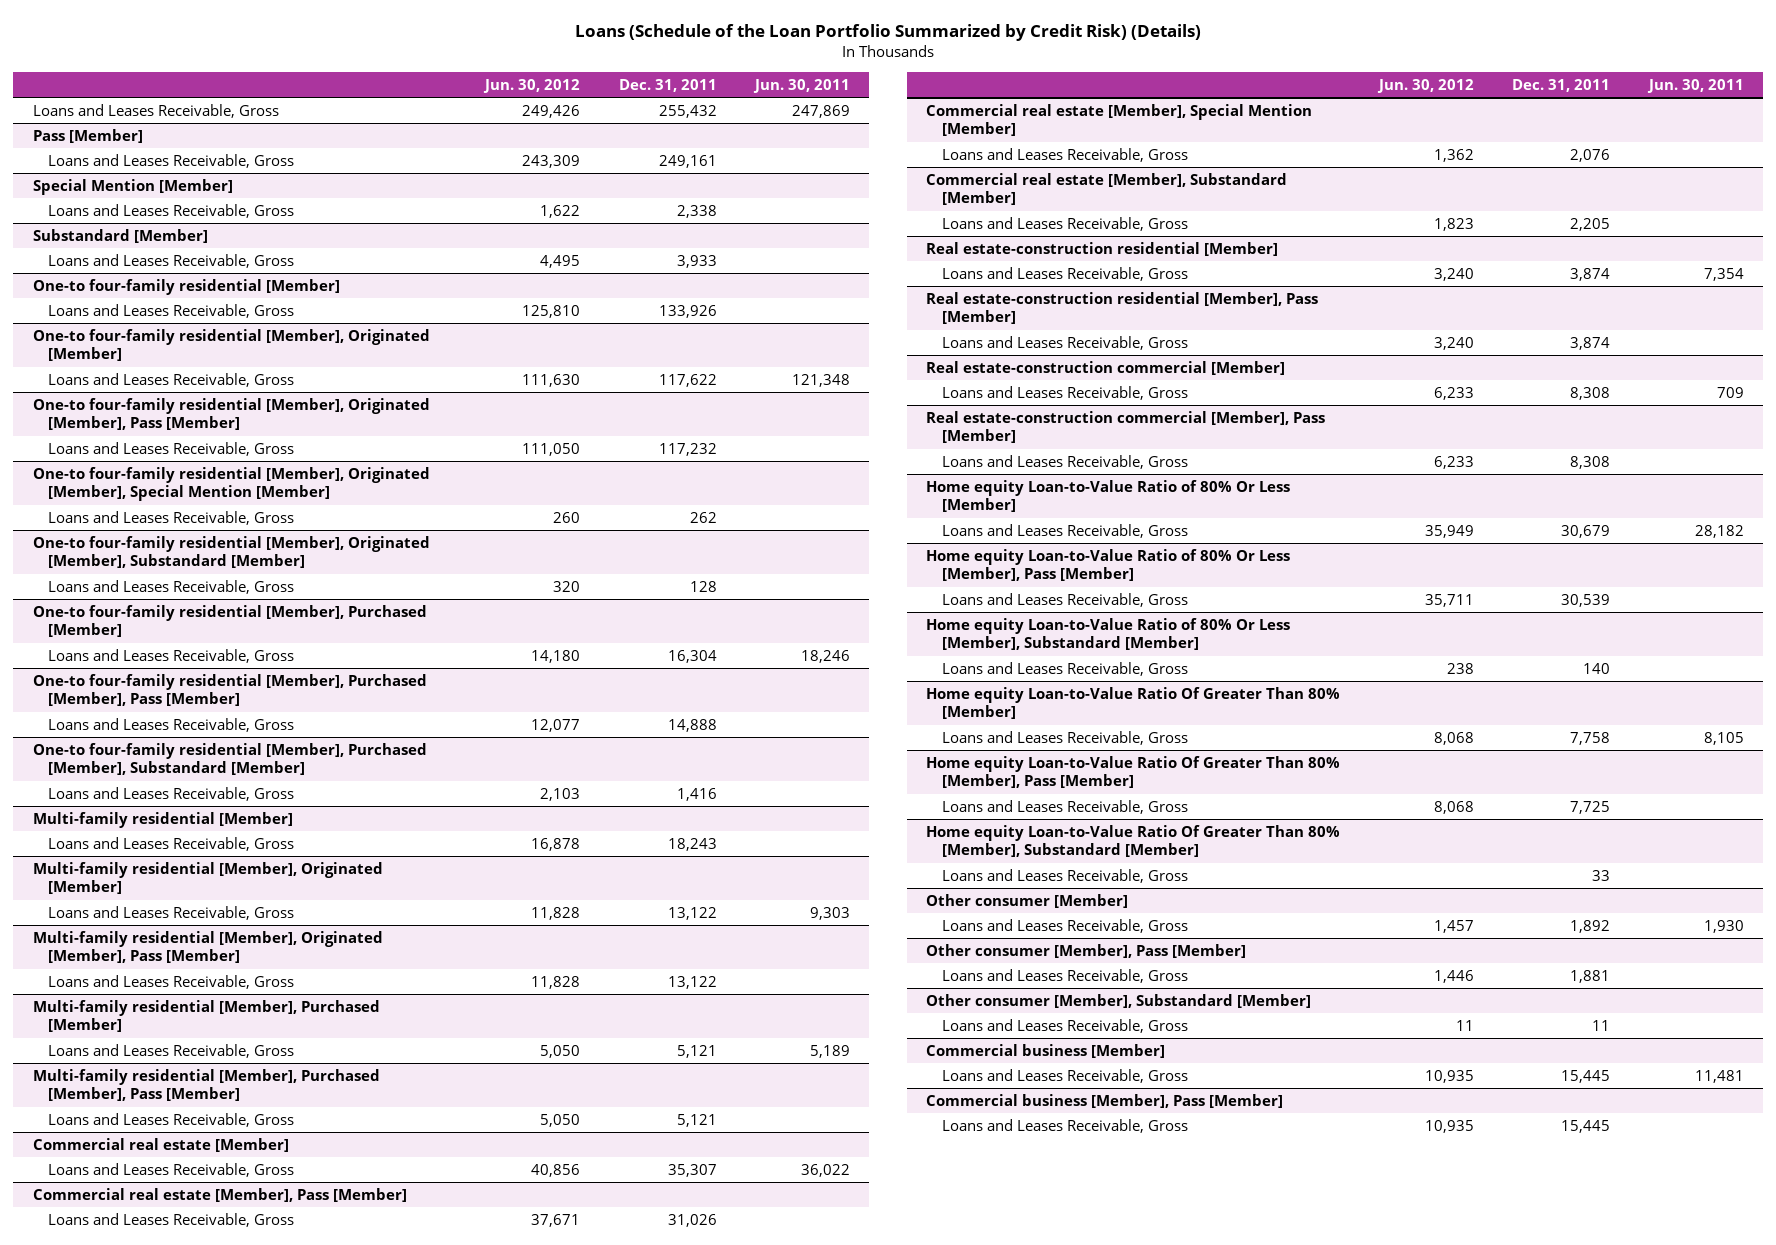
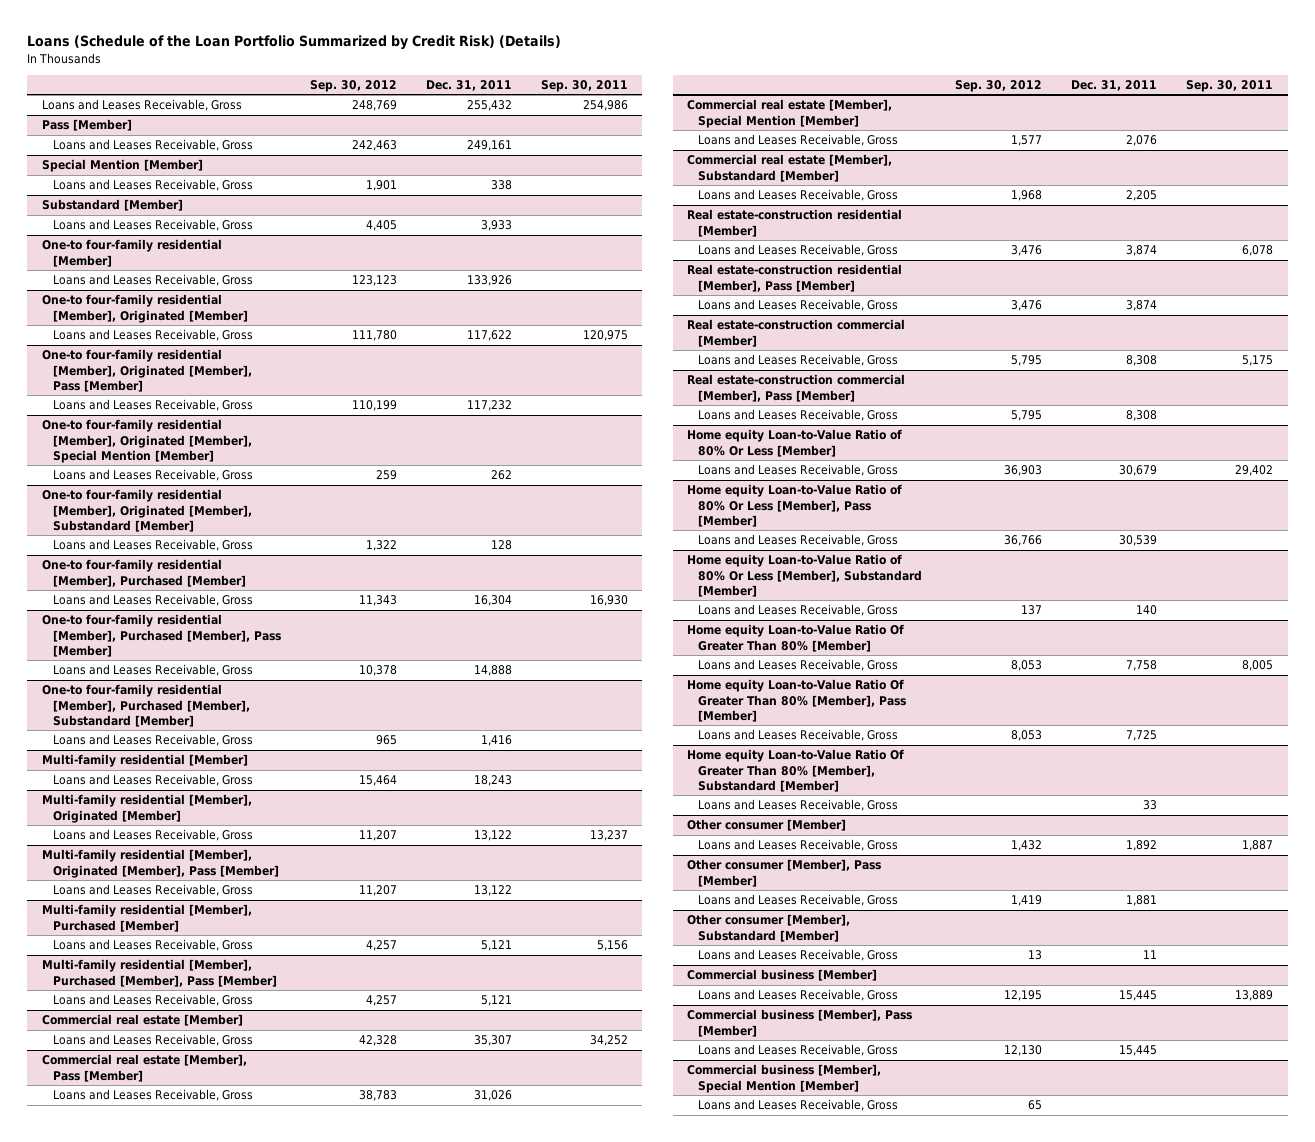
[483,78,581,93] Jun. 30, 2012 -> none
[753,78,851,93] Jun. 30, 2011 -> none
none -> [309,79,397,92] Sep. 30, 2012
none -> [540,79,628,92] Sep. 30, 2011
[676,204,717,218] 2,338 -> [490,180,512,191] 338
none -> [687,1064,882,1093] Commercial business [Member], Special Mention [Member]
none -> [698,1099,899,1112] Loans and Leases Receivable, Gross

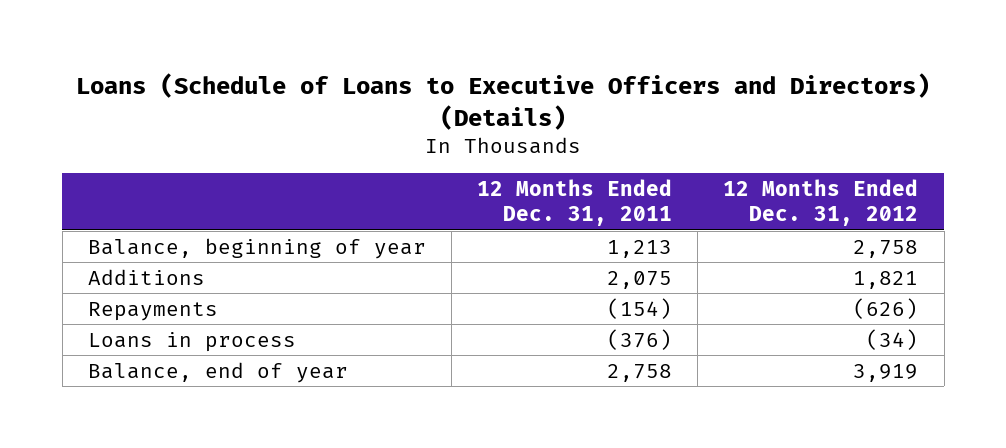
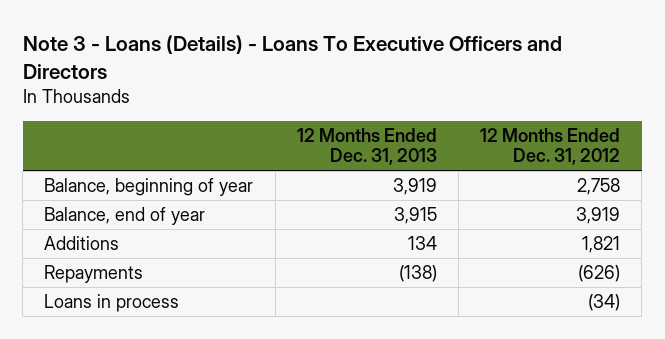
[76,72,931,130] Loans (Schedule of Loans to Executive Officers and Directors) (Details) -> [22,34,562,79] Note 3 - Loans (Details) - Loans To Executive Officers and Directors
[477,179,673,227] 12 Months Ended Dec. 31, 2011 -> none
none -> [296,127,437,166] 12 Months Ended Dec. 31, 2013
[87,361,348,383] Balance, end of year -> [44,206,206,225] Balance, end of year

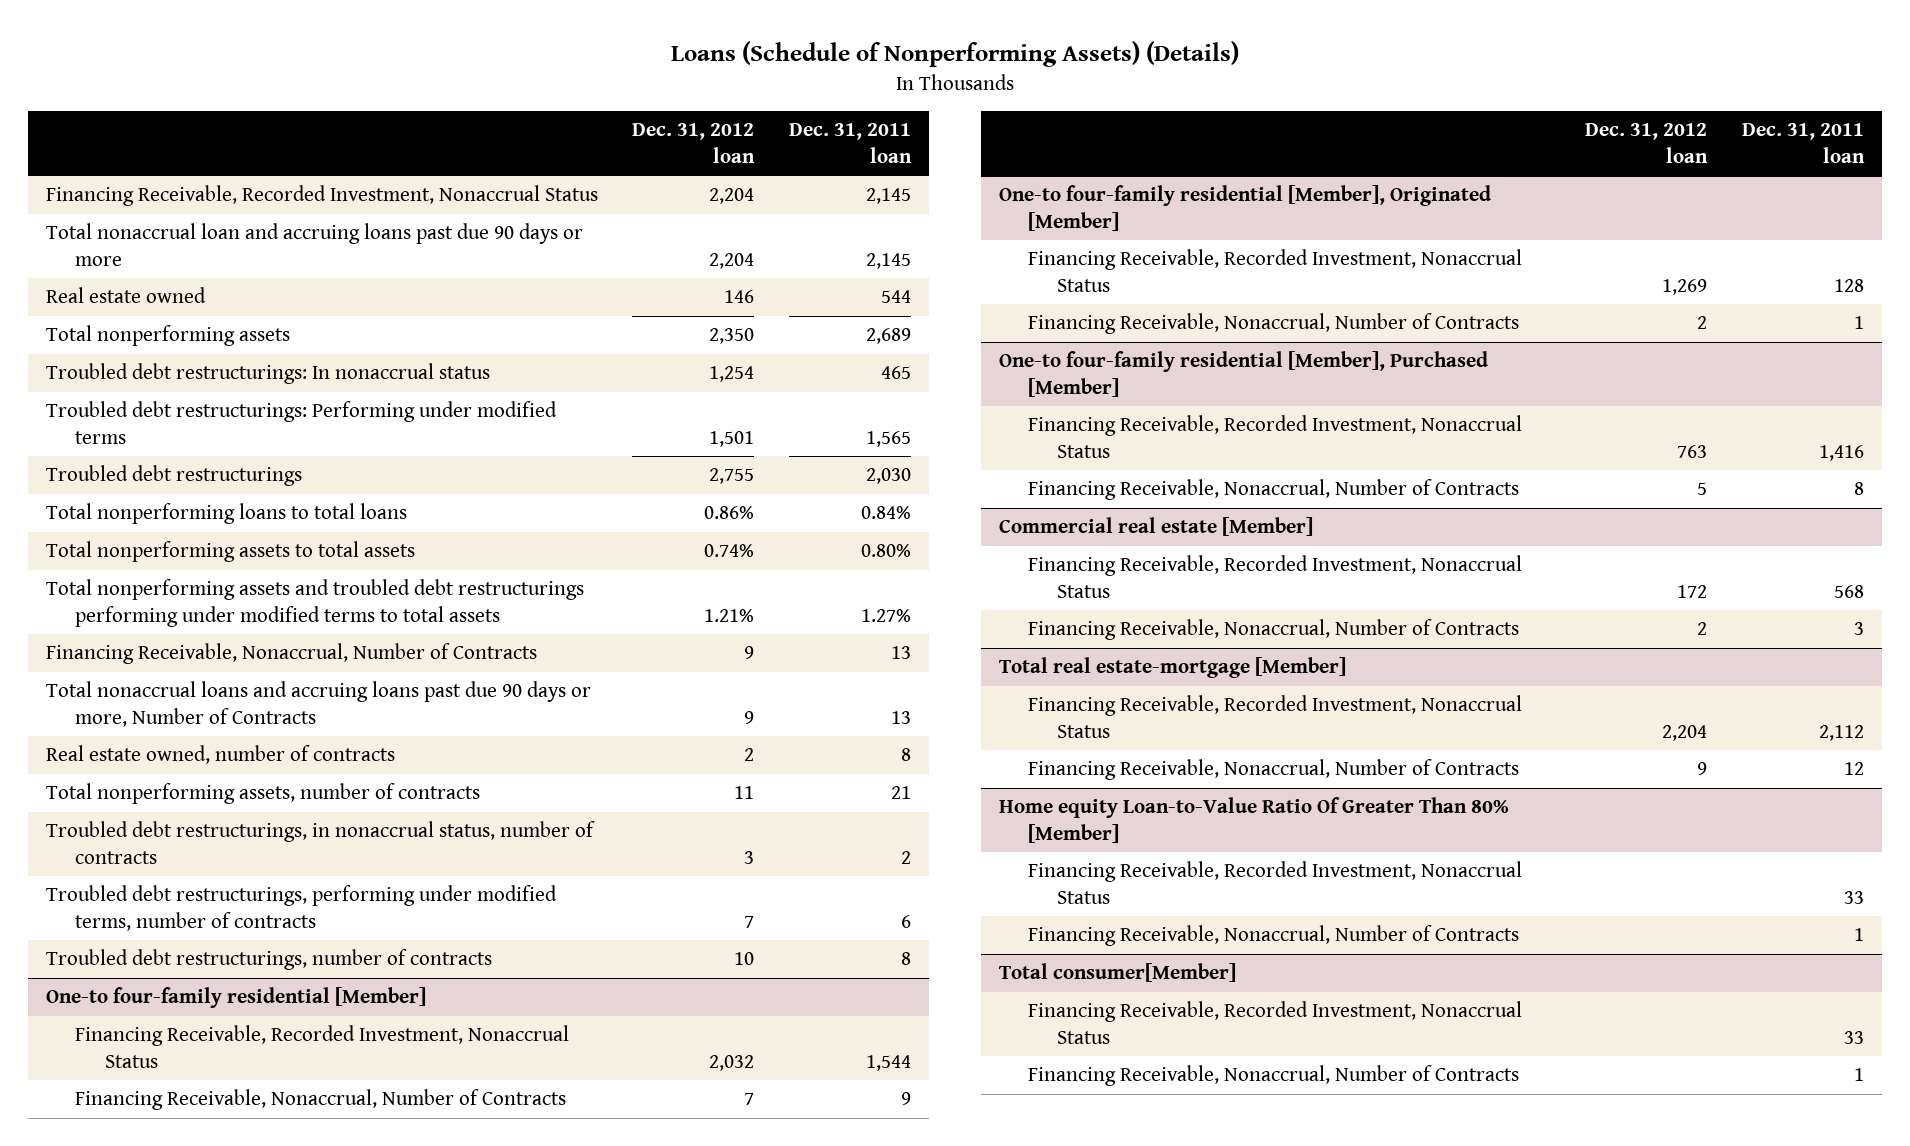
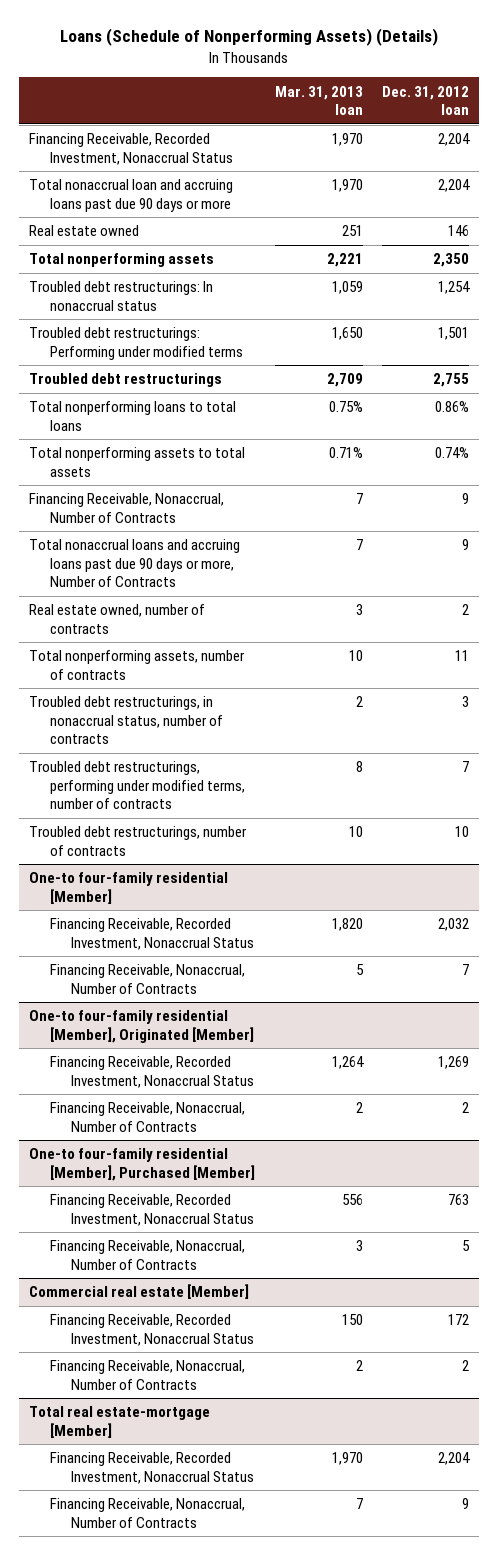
[789,123,913,164] Dec. 31, 2011 loan -> none
none -> [274,85,363,116] Mar. 31, 2013 loan
[45,579,584,628] Total nonperforming assets and troubled debt restructurings performing under modified terms to total assets -> none
[998,797,1509,844] Home equity Loan-to-Value Ratio Of Greater Than 80% [Member] -> none
[1028,861,1523,905] Financing Receivable, Recorded Investment, Nonaccrual Status -> none
[1028,925,1520,947] Financing Receivable, Nonaccrual, Number of Contracts -> none
[998,963,1236,983] Total consumer[Member] -> none
[1028,1001,1523,1045] Financing Receivable, Recorded Investment, Nonaccrual Status -> none
[1028,1065,1520,1087] Financing Receivable, Nonaccrual, Number of Contracts -> none

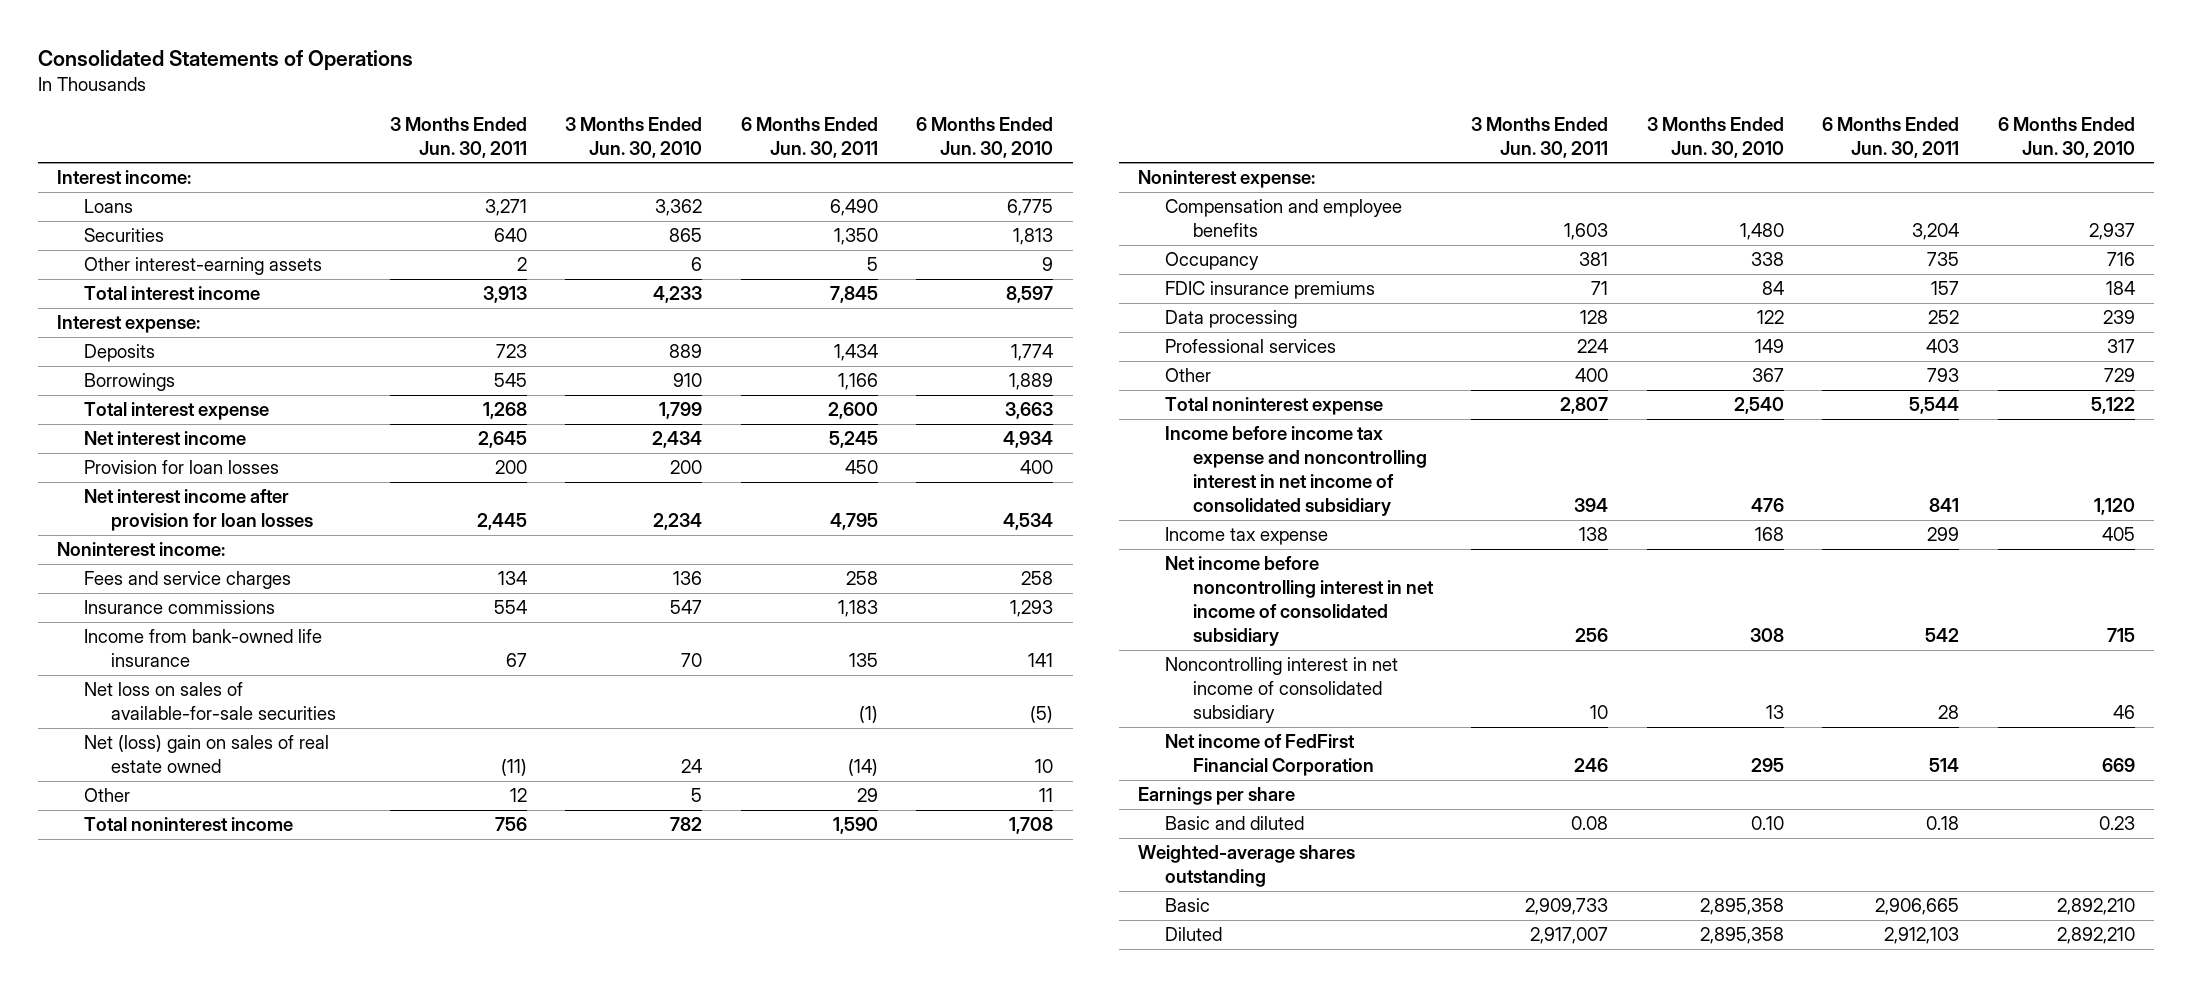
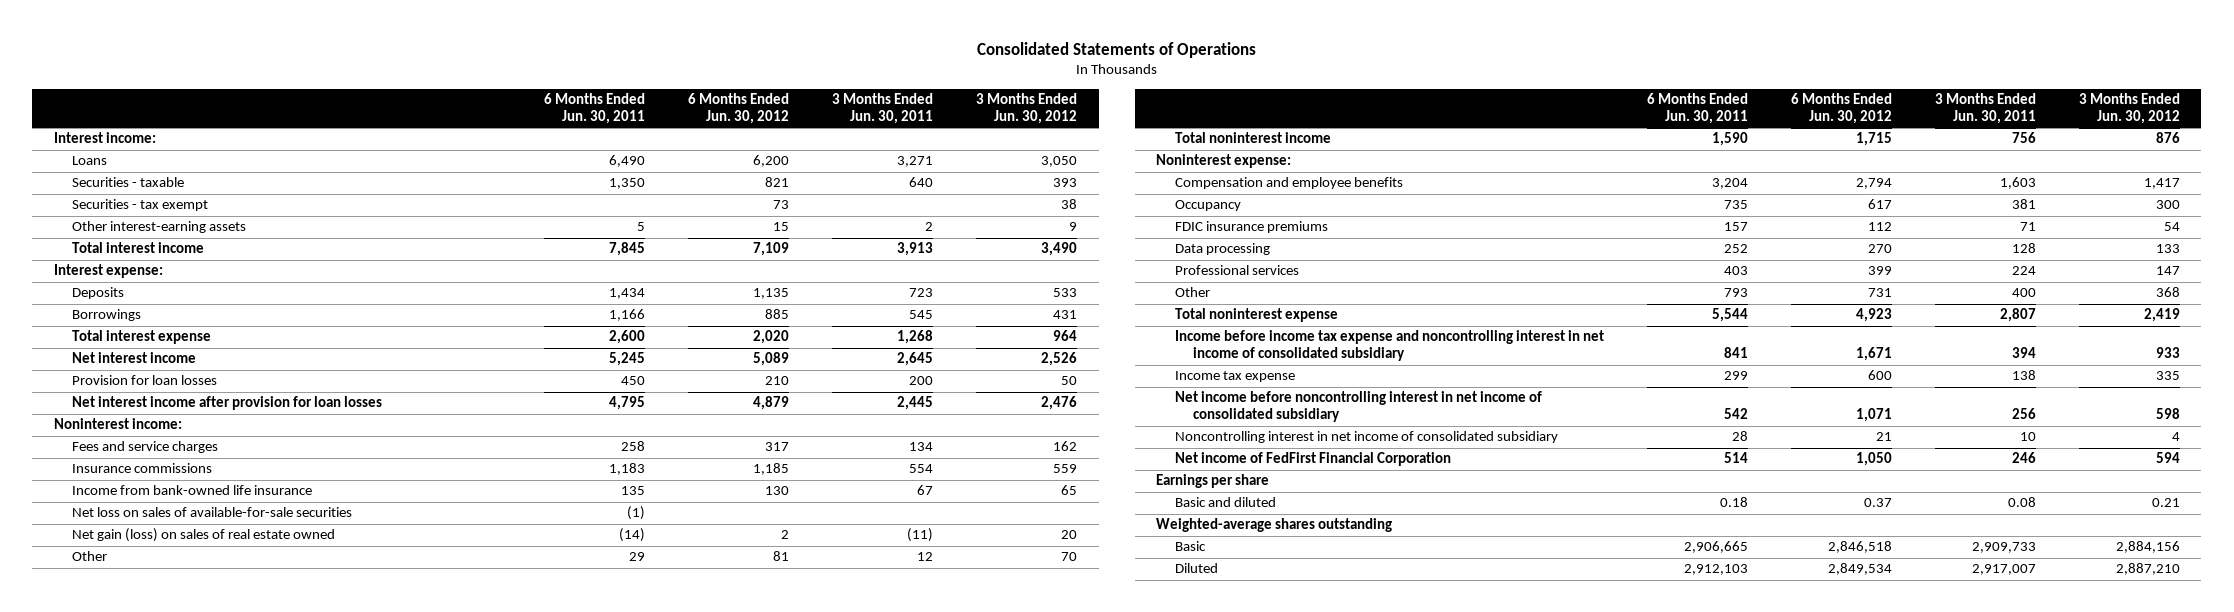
[565,116,703,158] 3 Months Ended Jun. 30, 2010 -> none
[916,116,1054,158] 6 Months Ended Jun. 30, 2010 -> none
none -> [688,93,790,125] 6 Months Ended Jun. 30, 2012
none -> [976,93,1078,125] 3 Months Ended Jun. 30, 2012
[84,228,165,243] Securities -> [72,177,185,188] Securities - taxable
none -> [72,199,209,212] Securities - tax exempt
[84,735,330,774] Net (loss) gain on sales of real estate owned -> [72,528,336,543] Net gain (loss) on sales of real estate owned

